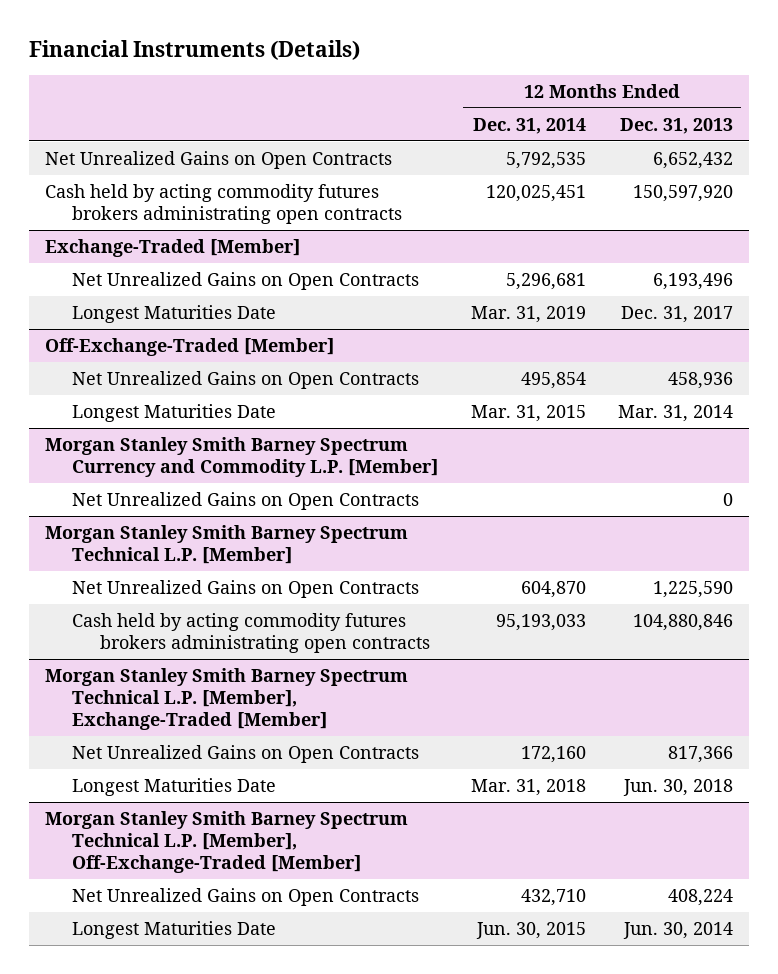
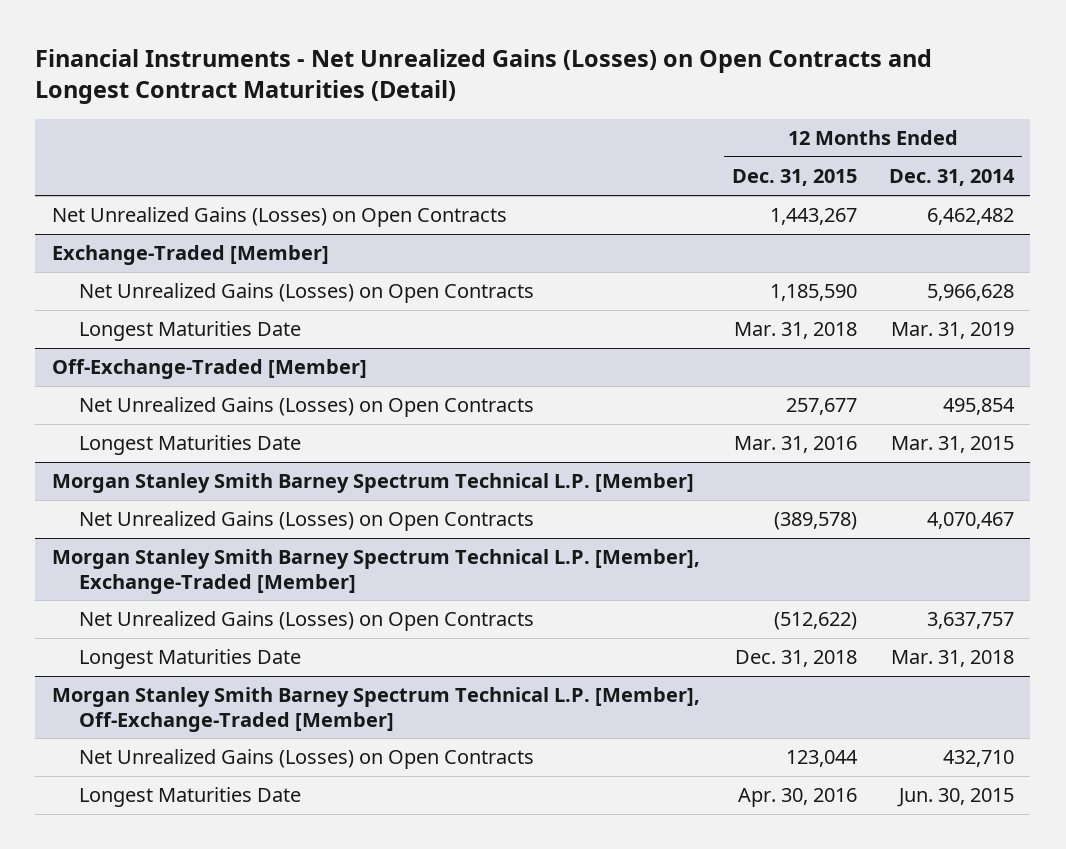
[28,39,360,60] Financial Instruments (Details) -> [35,48,933,105] Financial Instruments - Net Unrealized Gains (Losses) on Open Contracts and Longest Contract Maturities (Detail)
[620,117,734,134] Dec. 31, 2013 -> none
none -> [731,169,857,187] Dec. 31, 2015
[44,183,403,224] Cash held by acting commodity futures brokers administrating open contracts -> none
[44,150,392,169] Net Unrealized Gains on Open Contracts -> [51,207,507,228] Net Unrealized Gains (Losses) on Open Contracts
[505,151,586,169] 5,792,535 -> [926,208,1014,226] 6,462,482
[72,271,420,290] Net Unrealized Gains on Open Contracts -> [79,283,535,304] Net Unrealized Gains (Losses) on Open Contracts
[505,272,586,290] 5,296,681 -> [926,284,1014,302] 5,966,628
[72,370,420,389] Net Unrealized Gains on Open Contracts -> [79,397,535,418] Net Unrealized Gains (Losses) on Open Contracts
[44,436,439,477] Morgan Stanley Smith Barney Spectrum Currency and Commodity L.P. [Member] -> none
[72,491,420,510] Net Unrealized Gains on Open Contracts -> none
[72,612,430,653] Cash held by acting commodity futures brokers administrating open contracts -> none
[72,579,420,598] Net Unrealized Gains on Open Contracts -> [79,511,535,532] Net Unrealized Gains (Losses) on Open Contracts
[520,580,586,598] 604,870 -> [926,512,1014,530] 4,070,467
[72,744,420,763] Net Unrealized Gains on Open Contracts -> [79,611,535,632] Net Unrealized Gains (Losses) on Open Contracts
[520,745,586,763] 172,160 -> [926,612,1014,630] 3,637,757
[72,887,420,906] Net Unrealized Gains on Open Contracts -> [79,749,535,770] Net Unrealized Gains (Losses) on Open Contracts

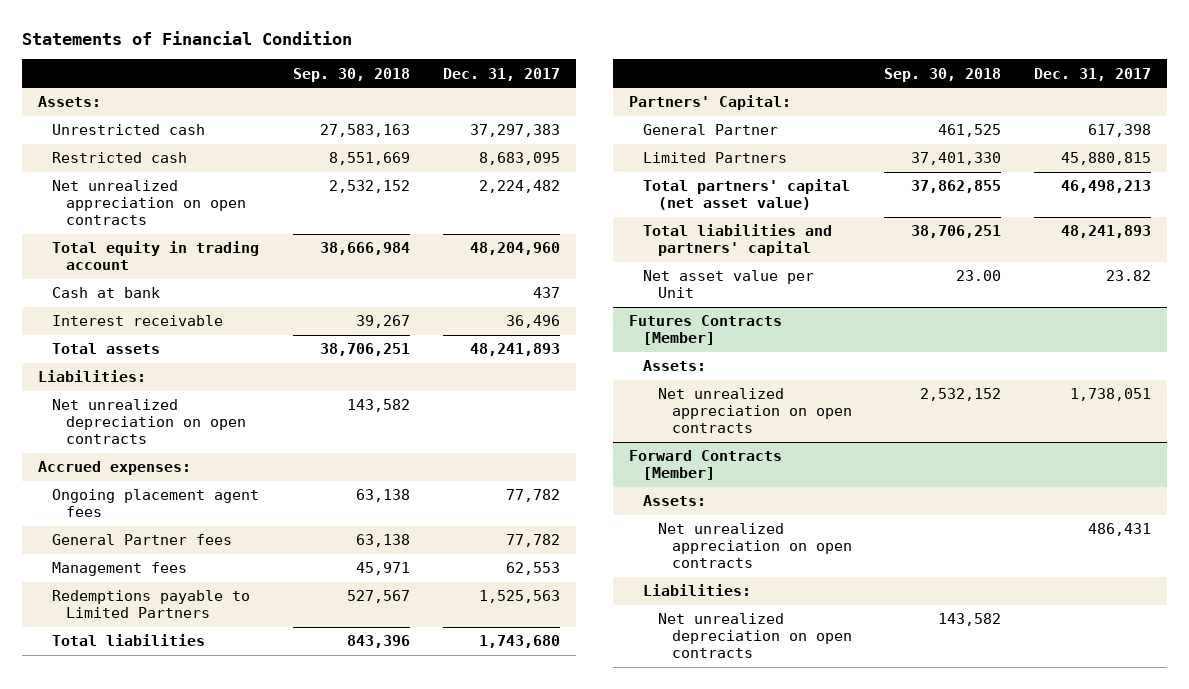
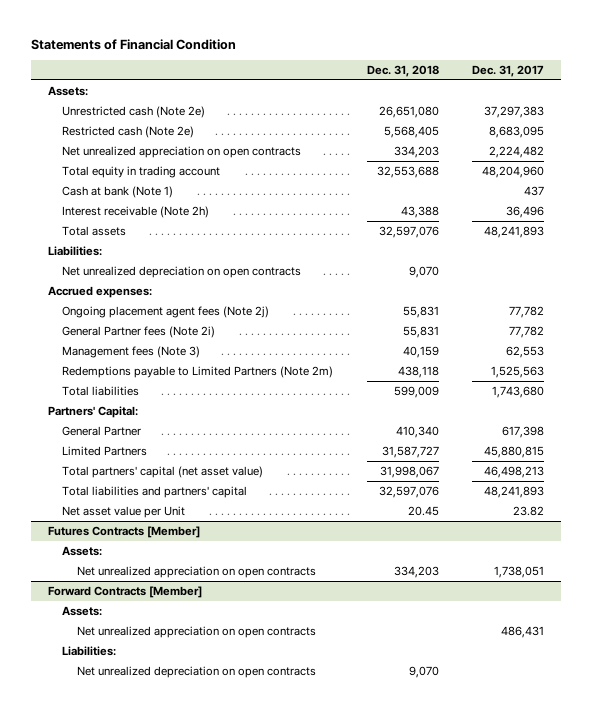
[293,67,411,82] Sep. 30, 2018 -> none
none -> [366,65,439,78] Dec. 31, 2018
[52,124,206,136] Unrestricted cash -> [62,105,206,118] Unrestricted cash (Note 2e)
[52,152,188,164] Restricted cash -> [62,125,195,138] Restricted cash (Note 2e)
[52,287,161,299] Cash at bank -> [62,185,174,198] Cash at bank (Note 1)
[52,315,224,327] Interest receivable -> [62,205,210,218] Interest receivable (Note 2h)
[52,489,260,518] Ongoing placement agent fees -> [62,305,270,318] Ongoing placement agent fees (Note 2j)
[52,534,233,546] General Partner fees -> [62,325,216,338] General Partner fees (Note 2i)
[52,562,188,577] Management fees -> [62,345,201,358] Management fees (Note 3)
[52,590,251,619] Redemptions payable to Limited Partners -> [62,365,334,378] Redemptions payable to Limited Partners (Note 2m)

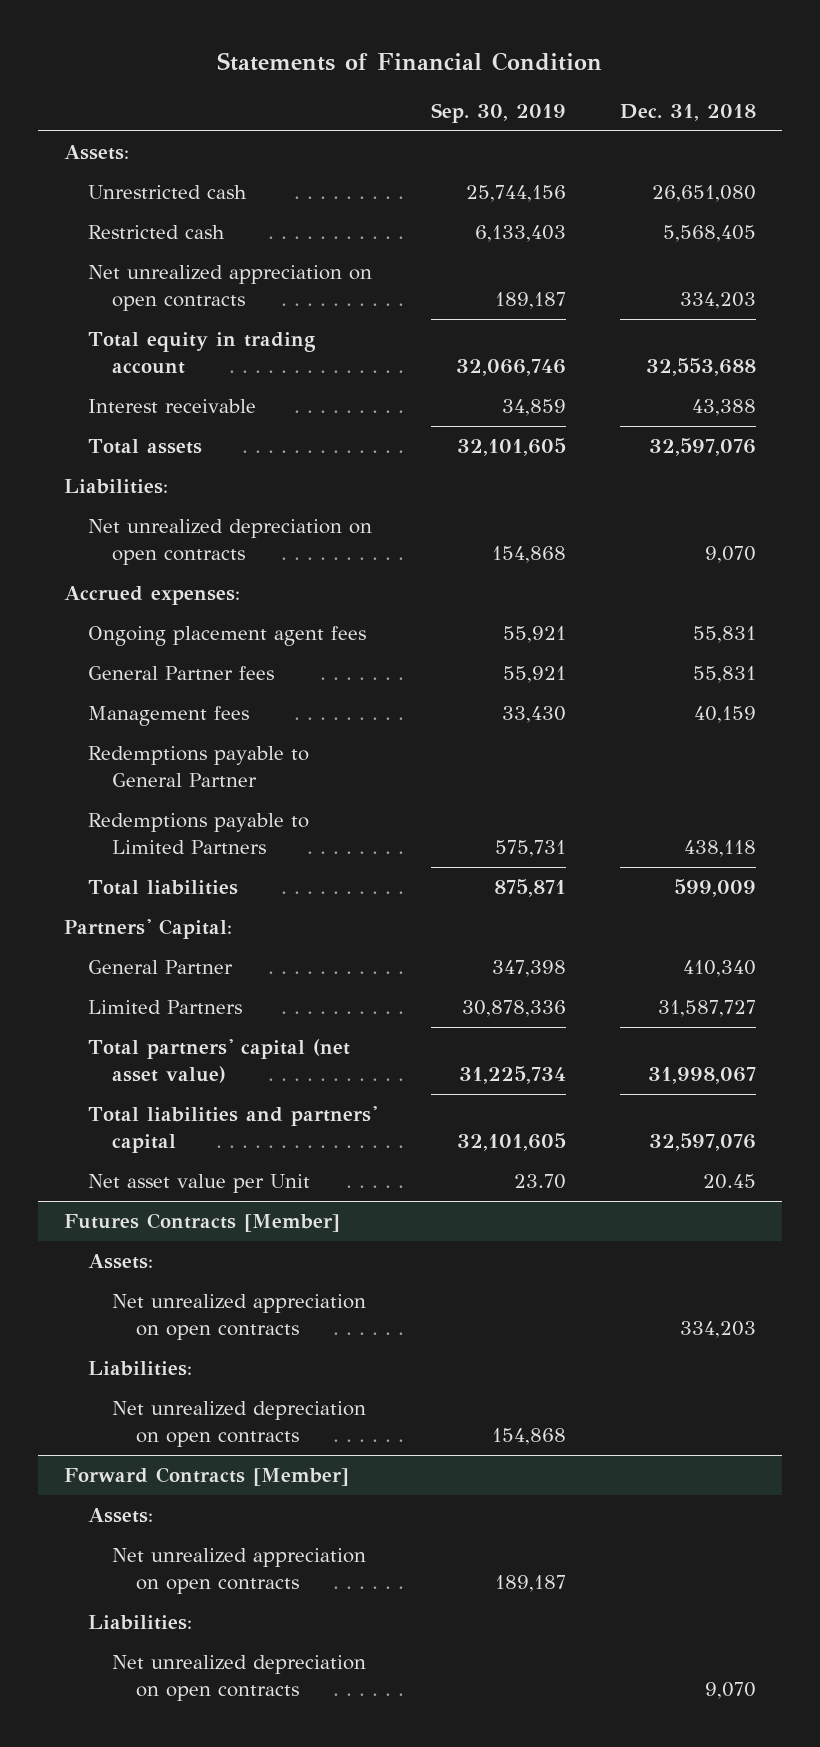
[472,65,545,78] Dec. 31, 2017 -> none
none -> [431,102,567,123] Sep. 30, 2019
[62,105,206,118] Unrestricted cash (Note 2e) -> [88,185,248,200] Unrestricted cash
[62,125,195,138] Restricted cash (Note 2e) -> [88,225,226,240] Restricted cash
[62,185,174,198] Cash at bank (Note 1) -> none
[62,205,210,218] Interest receivable (Note 2h) -> [88,399,257,414] Interest receivable
[62,305,270,318] Ongoing placement agent fees (Note 2j) -> [88,626,367,647] Ongoing placement agent fees
[62,325,216,338] General Partner fees (Note 2i) -> [88,666,275,681] General Partner fees
[62,345,201,358] Management fees (Note 3) -> [88,706,250,727] Management fees
none -> [88,746,310,787] Redemptions payable to General Partner
[62,365,334,378] Redemptions payable to Limited Partners (Note 2m) -> [88,813,310,854] Redemptions payable to Limited Partners
none -> [88,1361,193,1377] Liabilities:
none -> [112,1401,367,1447] Net unrealized depreciation on open contracts

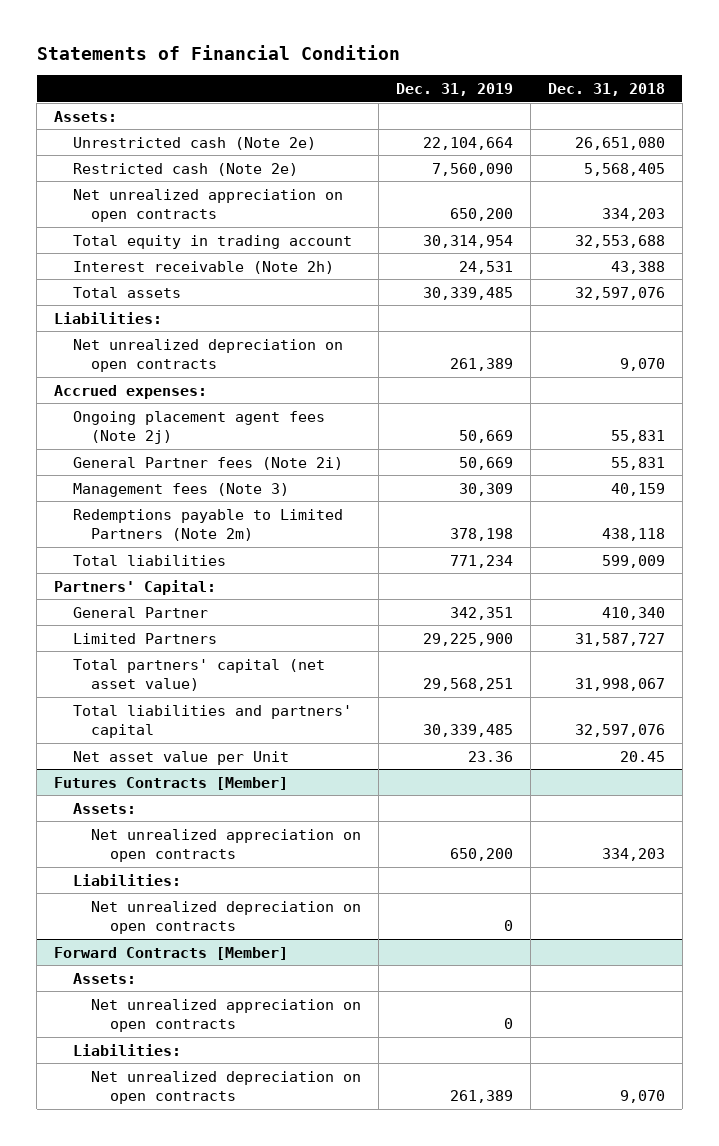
[431,102,567,123] Sep. 30, 2019 -> none
none -> [396,83,514,97] Dec. 31, 2019
[88,185,248,200] Unrestricted cash -> [72,136,316,150] Unrestricted cash (Note 2e)
[88,225,226,240] Restricted cash -> [72,162,298,176] Restricted cash (Note 2e)
[88,399,257,414] Interest receivable -> [72,260,334,274] Interest receivable (Note 2h)
[88,746,310,787] Redemptions payable to General Partner -> none
[88,626,367,647] Ongoing placement agent fees -> [72,410,325,445] Ongoing placement agent fees (Note 2j)
[88,666,275,681] General Partner fees -> [72,456,343,470] General Partner fees (Note 2i)
[88,706,250,727] Management fees -> [72,482,289,497] Management fees (Note 3)
[88,813,310,854] Redemptions payable to Limited Partners -> [72,508,343,542] Redemptions payable to Limited Partners (Note 2m)

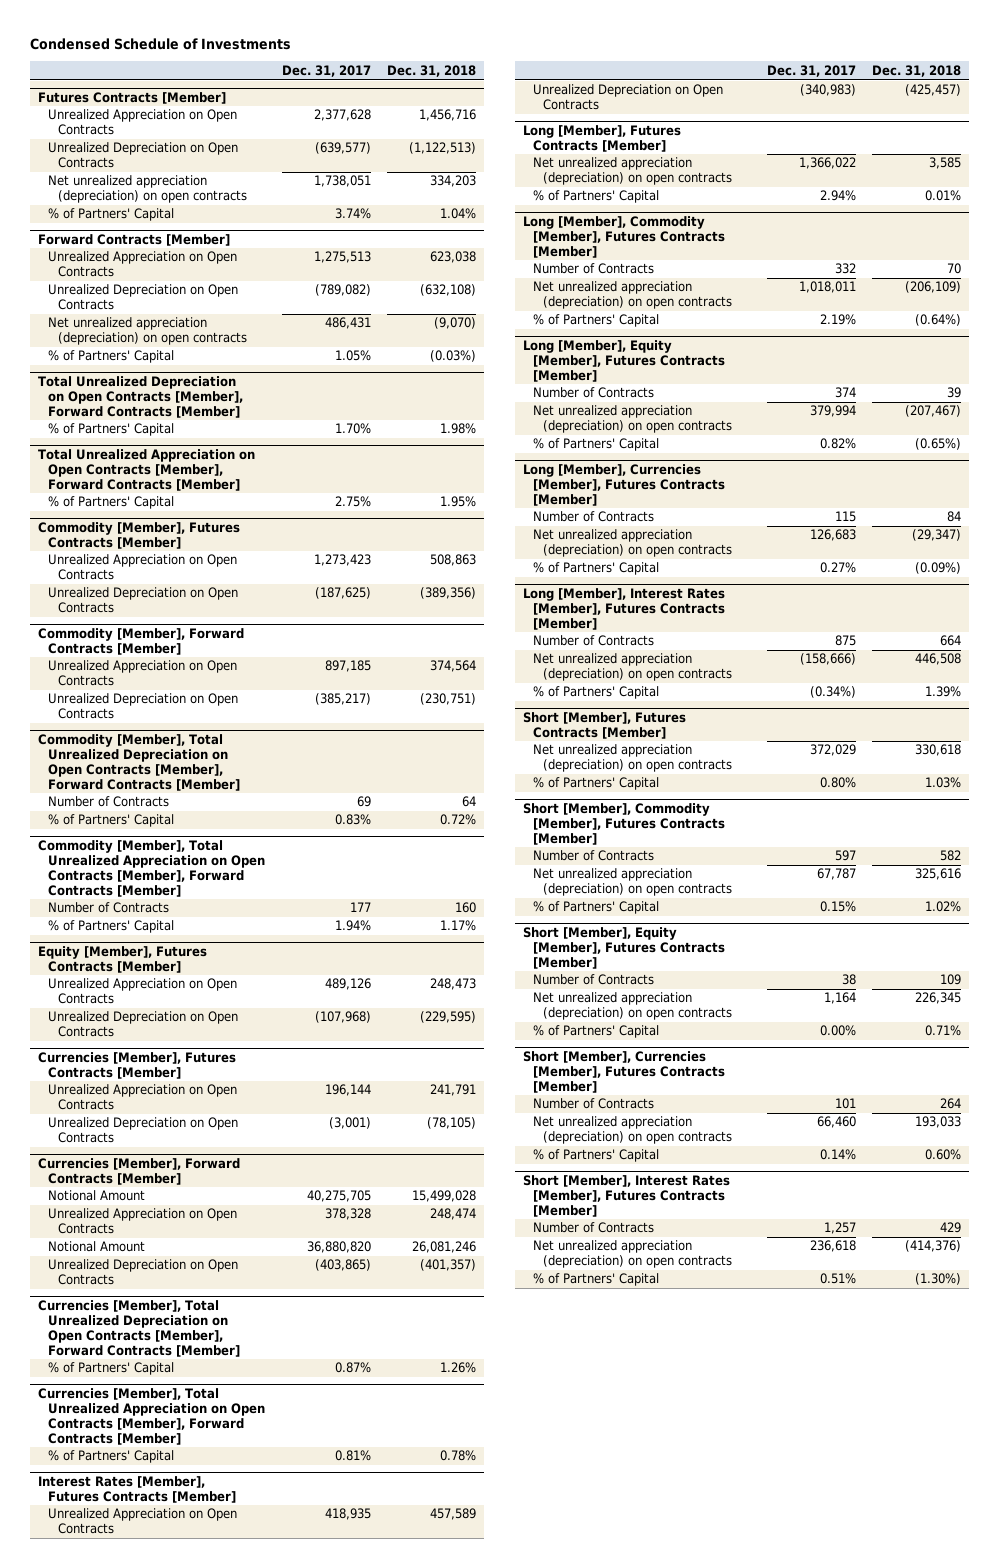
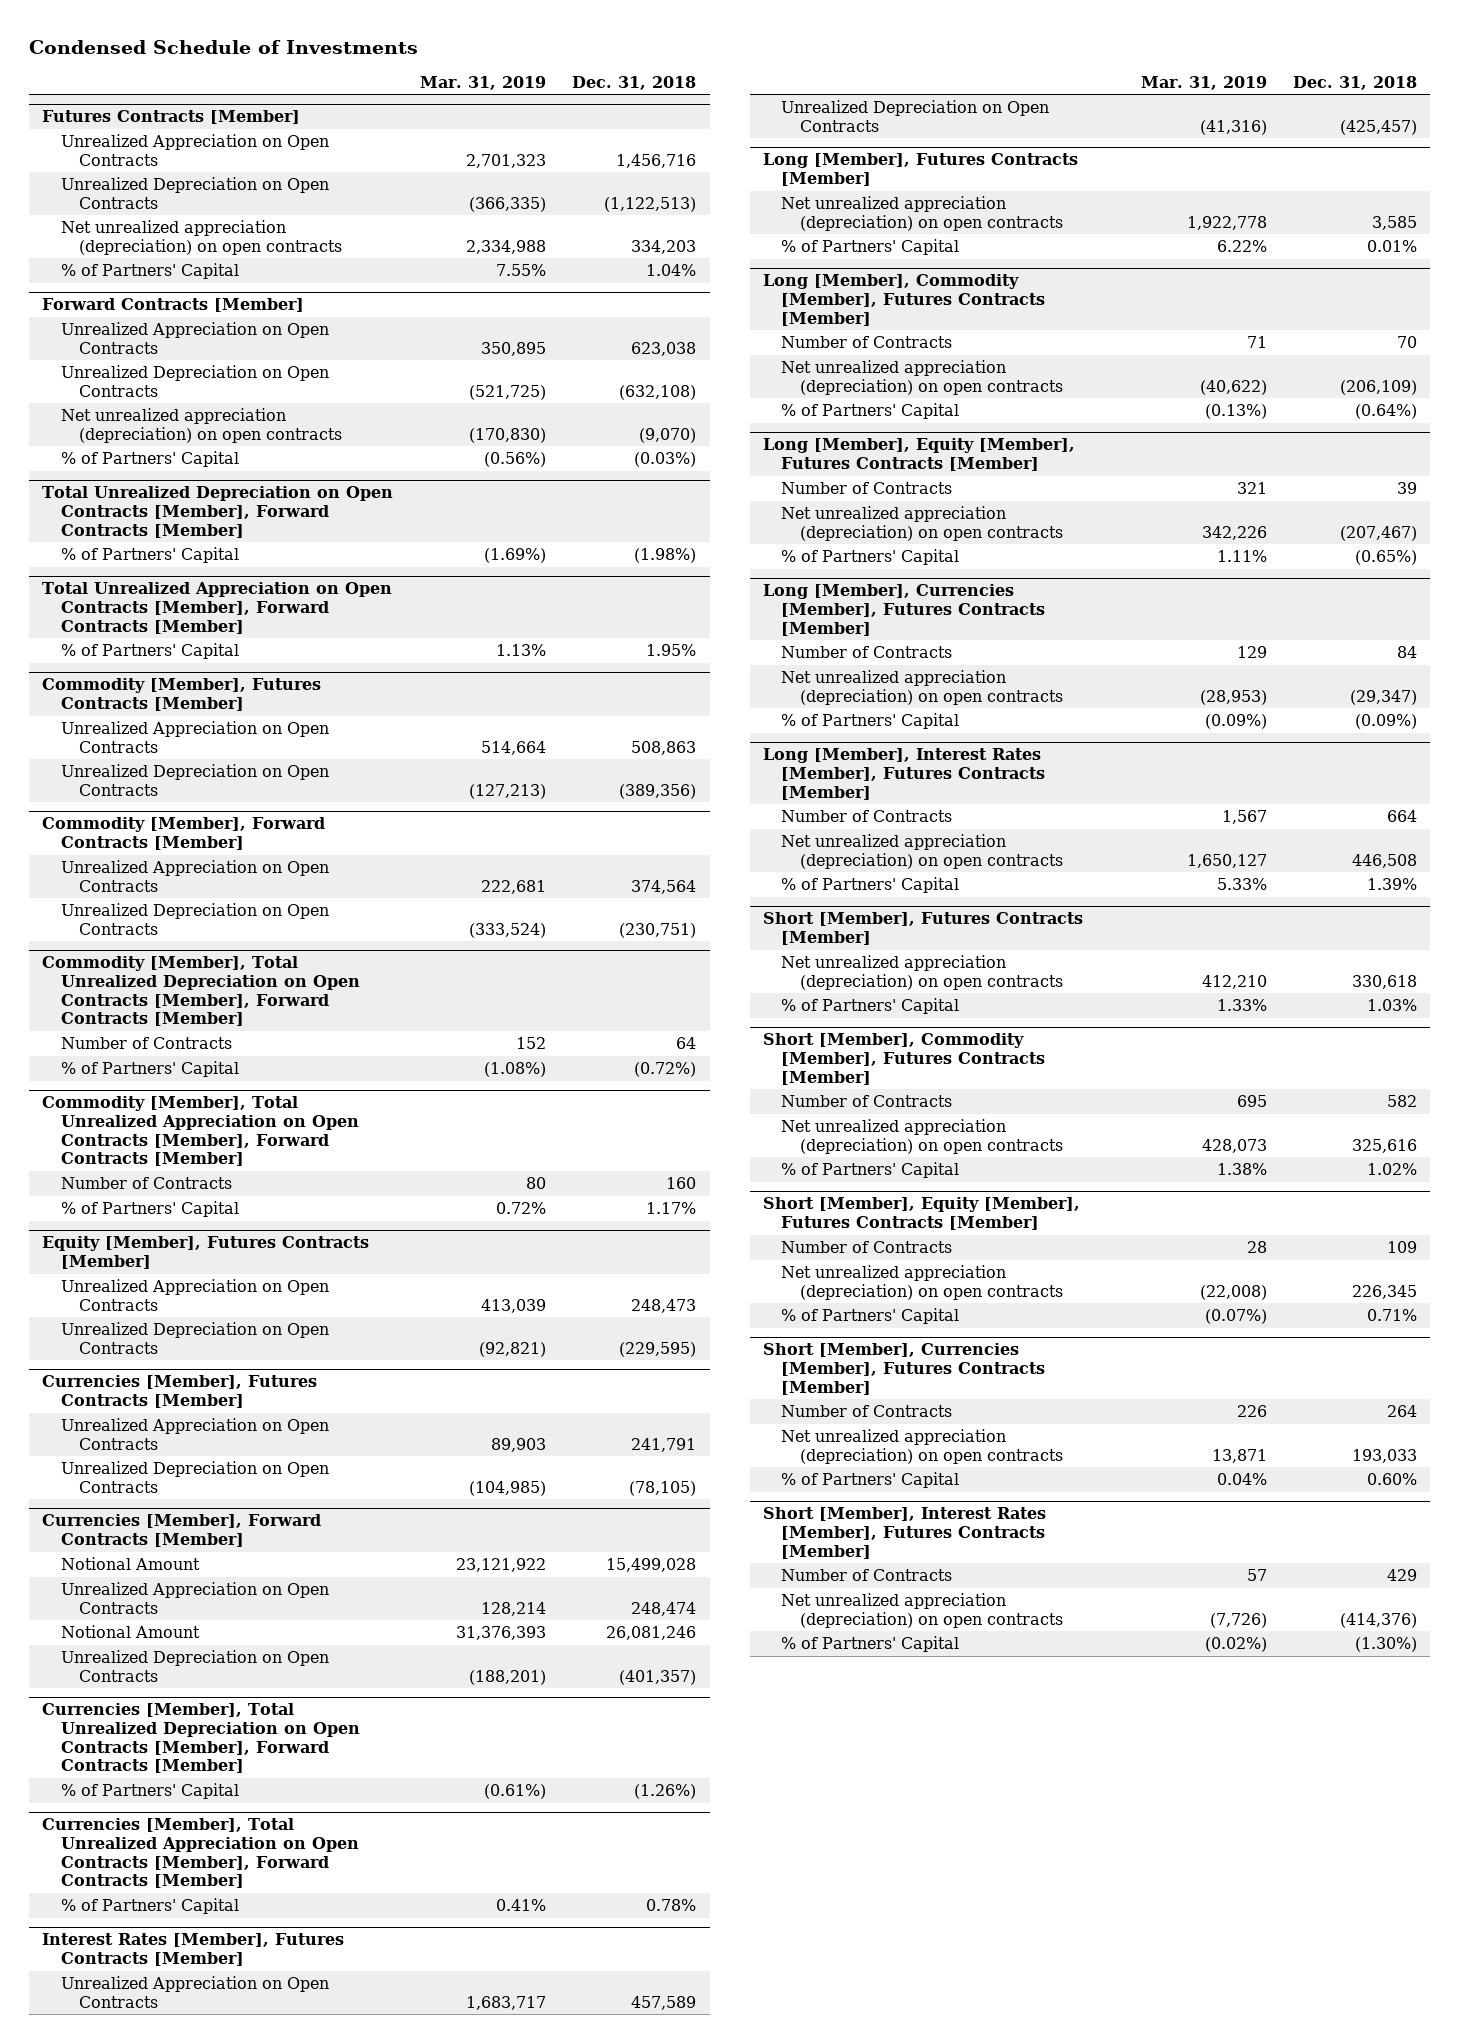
[281,64,371,77] Dec. 31, 2017 -> none
none -> [419,75,546,90] Mar. 31, 2019
[440,423,477,435] 1.98% -> [634,548,697,564] (1.98%)
[440,814,477,826] 0.72% -> [634,1062,697,1078] (0.72%)
[440,1362,477,1374] 1.26% -> [634,1784,697,1800] (1.26%)

